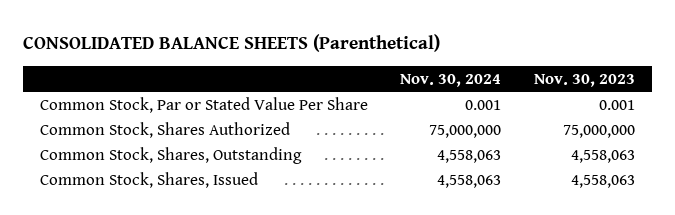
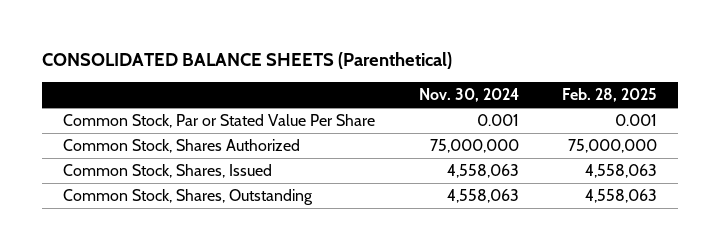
[534,73,636,87] Nov. 30, 2023 -> none
none -> [561,88,657,103] Feb. 28, 2025
[39,146,302,164] Common Stock, Shares, Outstanding -> [63,189,314,206] Common Stock, Shares, Outstanding

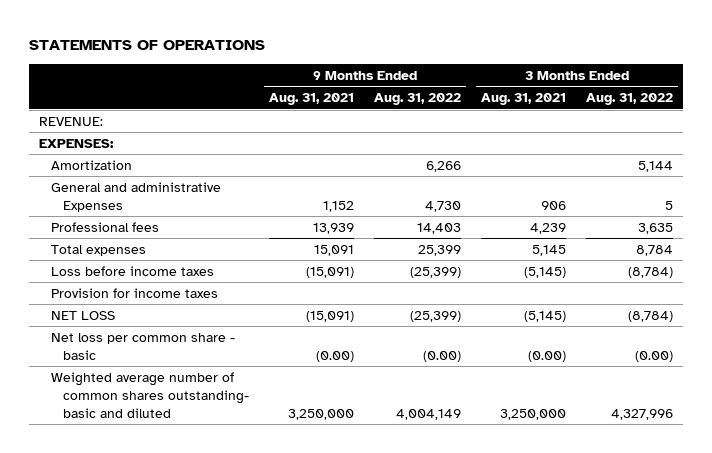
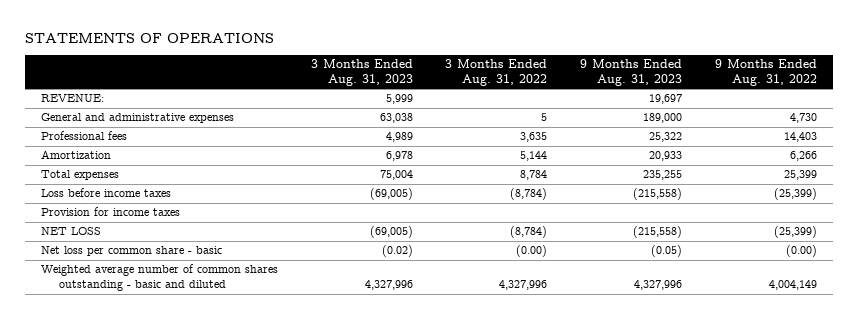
[268,93,354,106] Aug. 31, 2021 -> none
[481,93,567,106] Aug. 31, 2021 -> none
none -> [310,58,413,86] 3 Months Ended Aug. 31, 2023
none -> [579,58,682,86] 9 Months Ended Aug. 31, 2023
[38,138,114,148] EXPENSES: -> none
[50,181,221,212] General and administrative Expenses -> [40,113,234,124] General and administrative expenses
[50,159,132,170] Amortization -> [40,150,111,160] Amortization
[50,371,249,418] Weighted average number of common shares outstanding- basic and diluted -> [40,264,278,292] Weighted average number of common shares outstanding - basic and diluted

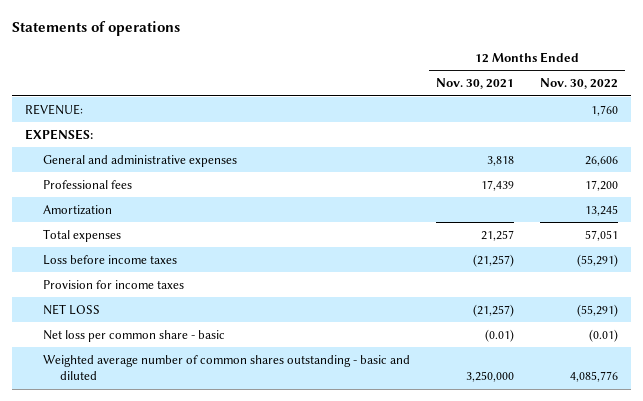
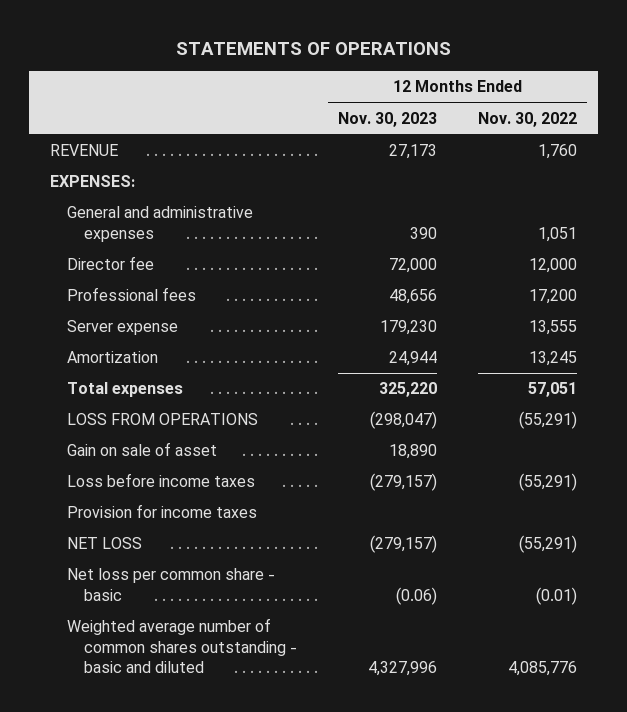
[11,21,180,37] Statements of operations -> [175,41,451,55] STATEMENTS OF OPERATIONS
[435,78,514,90] Nov. 30, 2021 -> none
none -> [338,111,438,127] Nov. 30, 2023
[25,103,84,115] REVENUE: -> [49,144,118,157] REVENUE
[585,155,619,166] 26,606 -> [538,226,578,242] 1,051
none -> [67,256,155,271] Director fee
none -> [67,320,179,336] Server expense
none -> [67,413,259,426] LOSS FROM OPERATIONS
none -> [67,442,218,457] Gain on sale of asset

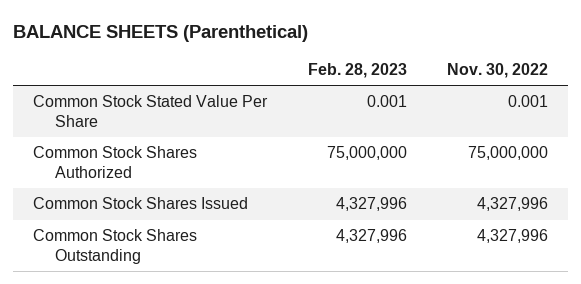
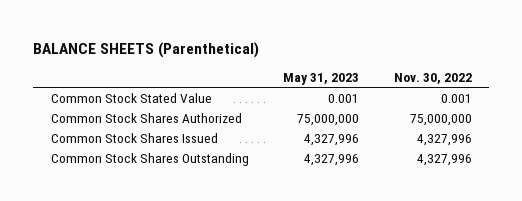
[307,62,407,78] Feb. 28, 2023 -> none
none -> [283,73,360,86] May 31, 2023
[33,95,269,127] Common Stock Stated Value Per Share -> [50,92,212,103] Common Stock Stated Value

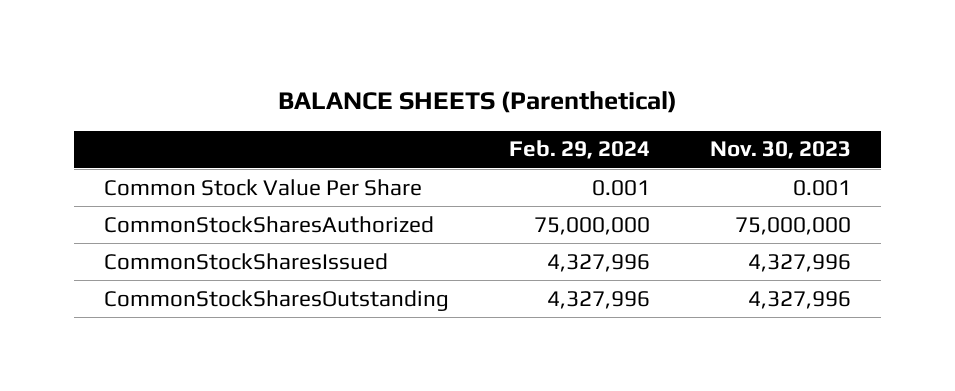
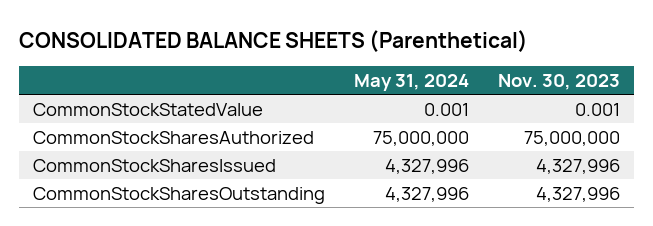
[277,90,677,113] BALANCE SHEETS (Parenthetical) -> [19,29,529,52] CONSOLIDATED BALANCE SHEETS (Parenthetical)
[509,140,651,160] Feb. 29, 2024 -> none
none -> [354,73,470,91] May 31, 2024
[104,178,423,196] Common Stock Value Per Share -> [33,102,264,116] CommonStockStatedValue

